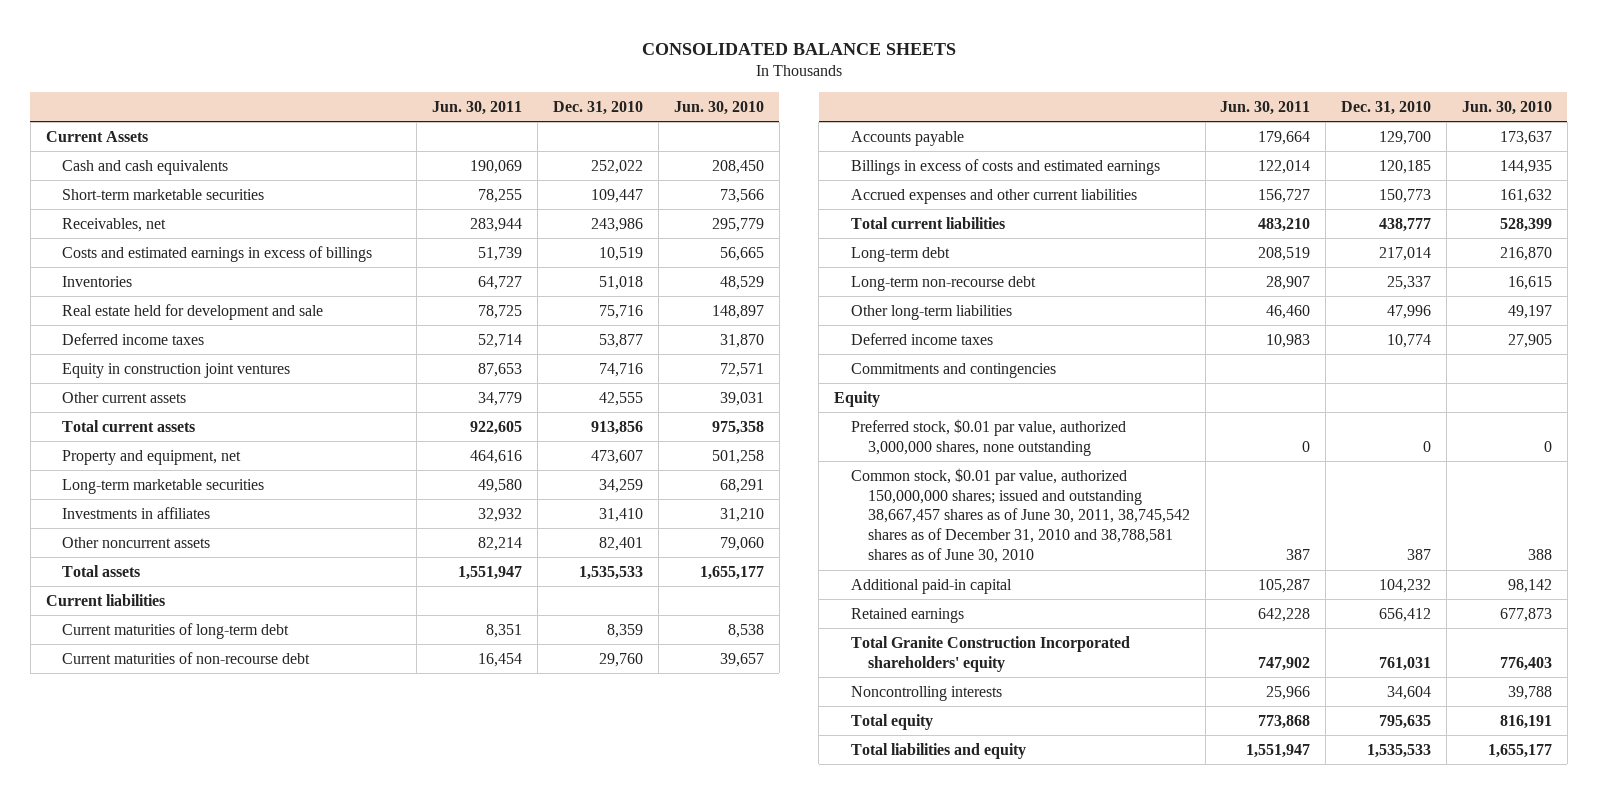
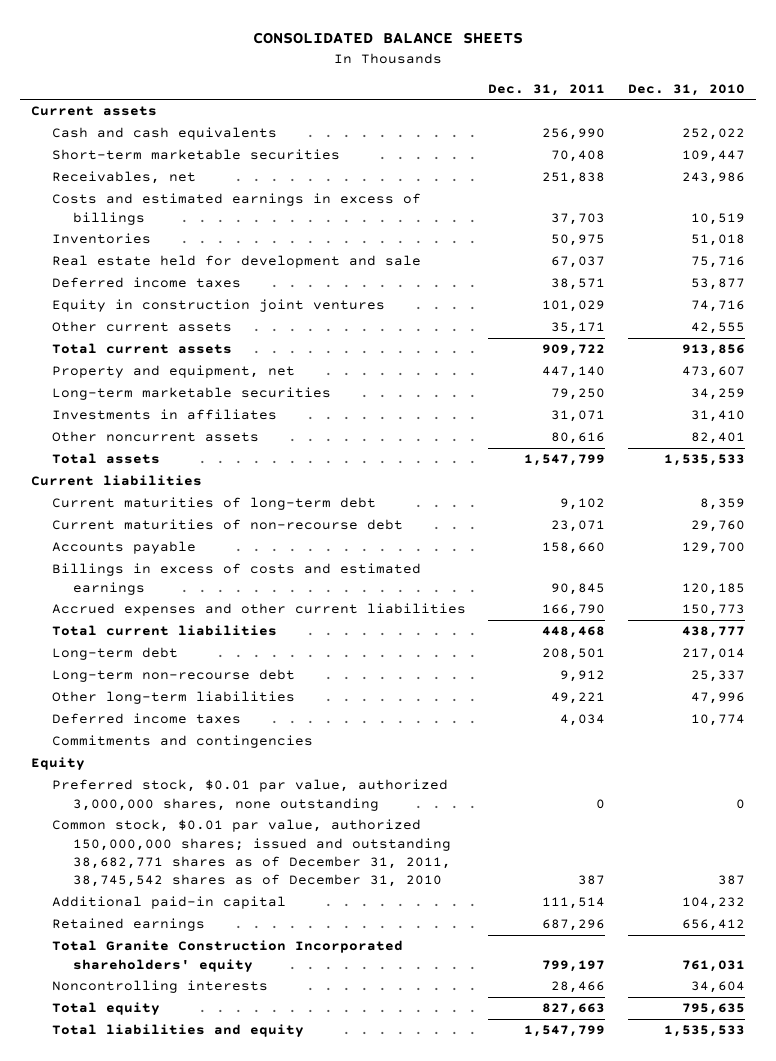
[432,100,523,115] Jun. 30, 2011 -> none
[673,100,764,115] Jun. 30, 2010 -> none
none -> [488,83,606,96] Dec. 31, 2011
[45,130,148,142] Current Assets -> [31,106,158,117] Current assets
[850,467,1190,564] Common stock, $0.01 par value, authorized 150,000,000 shares; issued and outstanding 38,667,457 shares as of June 30, 2011, 38,745,542 shares as of December 31, 2010 and 38,788,581 shares as of June 30, 2010 -> [52,819,452,887] Common stock, $0.01 par value, authorized 150,000,000 shares; issued and outstanding 38,682,771 shares as of December 31, 2011, 38,745,542 shares as of December 31, 2010

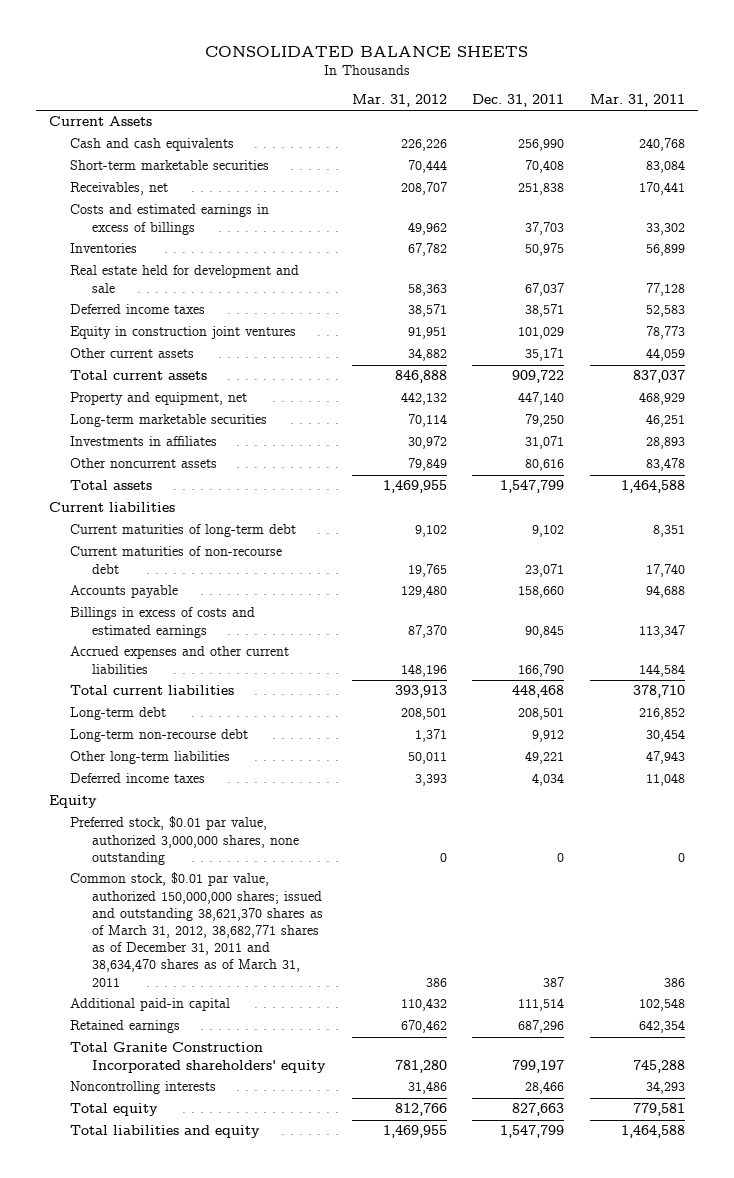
[627,83,745,96] Dec. 31, 2010 -> none
none -> [351,93,447,107] Mar. 31, 2012
none -> [590,93,686,107] Mar. 31, 2011
[31,106,158,117] Current assets -> [49,116,153,127] Current Assets
[52,735,314,749] Commitments and contingencies -> none
[52,819,452,887] Common stock, $0.01 par value, authorized 150,000,000 shares; issued and outstanding 38,682,771 shares as of December 31, 2011, 38,745,542 shares as of December 31, 2010 -> [70,872,323,987] Common stock, $0.01 par value, authorized 150,000,000 shares; issued and outstanding 38,621,370 shares as of March 31, 2012, 38,682,771 shares as of December 31, 2011 and 38,634,470 shares as of March 31, 2011

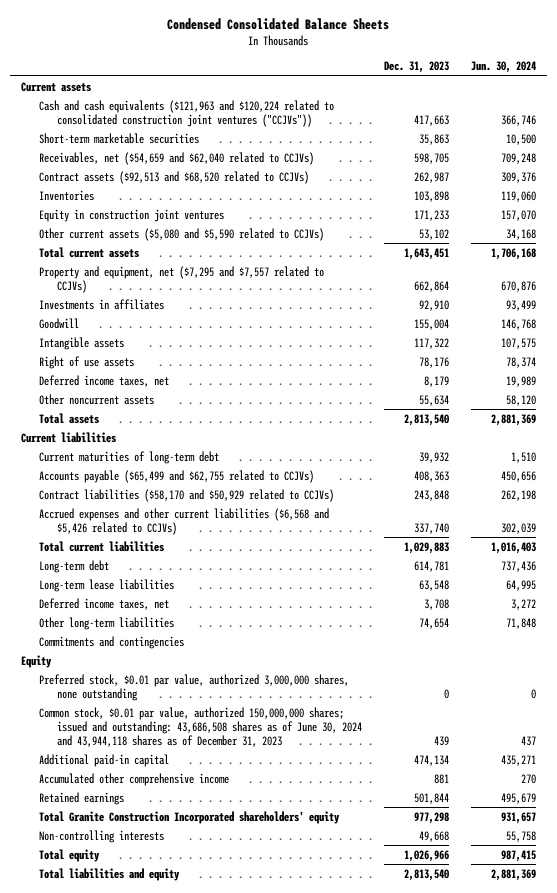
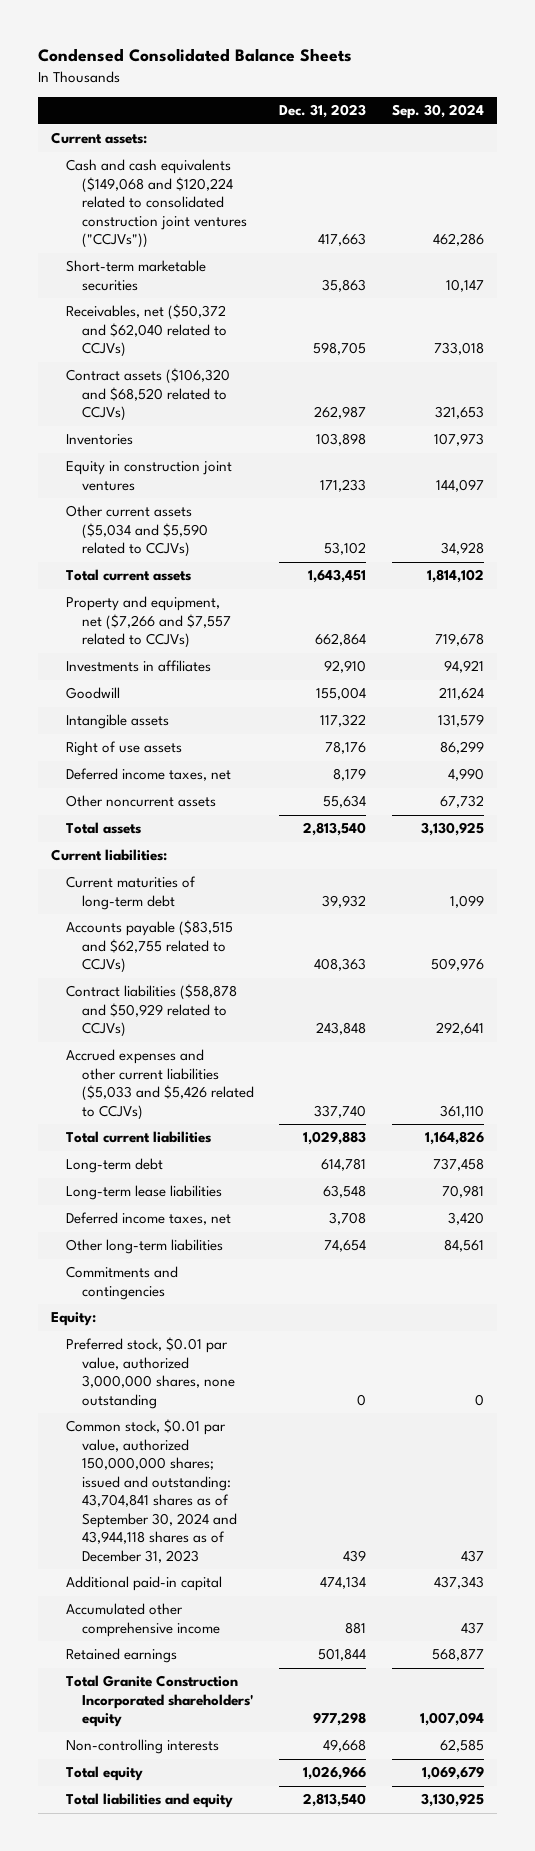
[470,61,536,74] Jun. 30, 2024 -> none
none -> [392,104,485,120] Sep. 30, 2024
[21,81,92,92] Current assets -> [50,132,147,145] Current assets:
[38,99,334,127] Cash and cash equivalents ($121,963 and $120,224 related to consolidated construction joint ventures ("CCJVs")) -> [66,159,247,249] Cash and cash equivalents ($149,068 and $120,224 related to consolidated construction joint ventures ("CCJVs"))
[38,151,314,165] Receivables, net ($54,659 and $62,040 related to CCJVs) -> [66,304,227,358] Receivables, net ($50,372 and $62,040 related to CCJVs)
[38,170,309,184] Contract assets ($92,513 and $68,520 related to CCJVs) -> [66,368,231,422] Contract assets ($106,320 and $68,520 related to CCJVs)
[38,227,324,241] Other current assets ($5,080 and $5,590 related to CCJVs) -> [66,505,208,558] Other current assets ($5,034 and $5,590 related to CCJVs)
[38,265,324,293] Property and equipment, net ($7,295 and $7,557 related to CCJVs) -> [66,596,231,649] Property and equipment, net ($7,266 and $7,557 related to CCJVs)
[21,431,117,443] Current liabilities -> [50,849,167,862] Current liabilities:
[38,469,314,483] Accounts payable ($65,499 and $62,755 related to CCJVs) -> [66,920,234,974] Accounts payable ($83,515 and $62,755 related to CCJVs)
[38,488,334,502] Contract liabilities ($58,170 and $50,929 related to CCJVs) -> [66,984,238,1038] Contract liabilities ($58,878 and $50,929 related to CCJVs)
[38,507,329,535] Accrued expenses and other current liabilities ($6,568 and $5,426 related to CCJVs) -> [66,1049,254,1120] Accrued expenses and other current liabilities ($5,033 and $5,426 related to CCJVs)
[21,654,53,668] Equity -> [50,1312,96,1327] Equity:
[38,706,362,747] Common stock, $0.01 par value, authorized 150,000,000 shares; issued and outstanding: 43,686,508 shares as of June 30, 2024 and 43,944,118 shares as of December 31, 2023 -> [66,1419,237,1563] Common stock, $0.01 par value, authorized 150,000,000 shares; issued and outstanding: 43,704,841 shares as of September 30, 2024 and 43,944,118 shares as of December 31, 2023

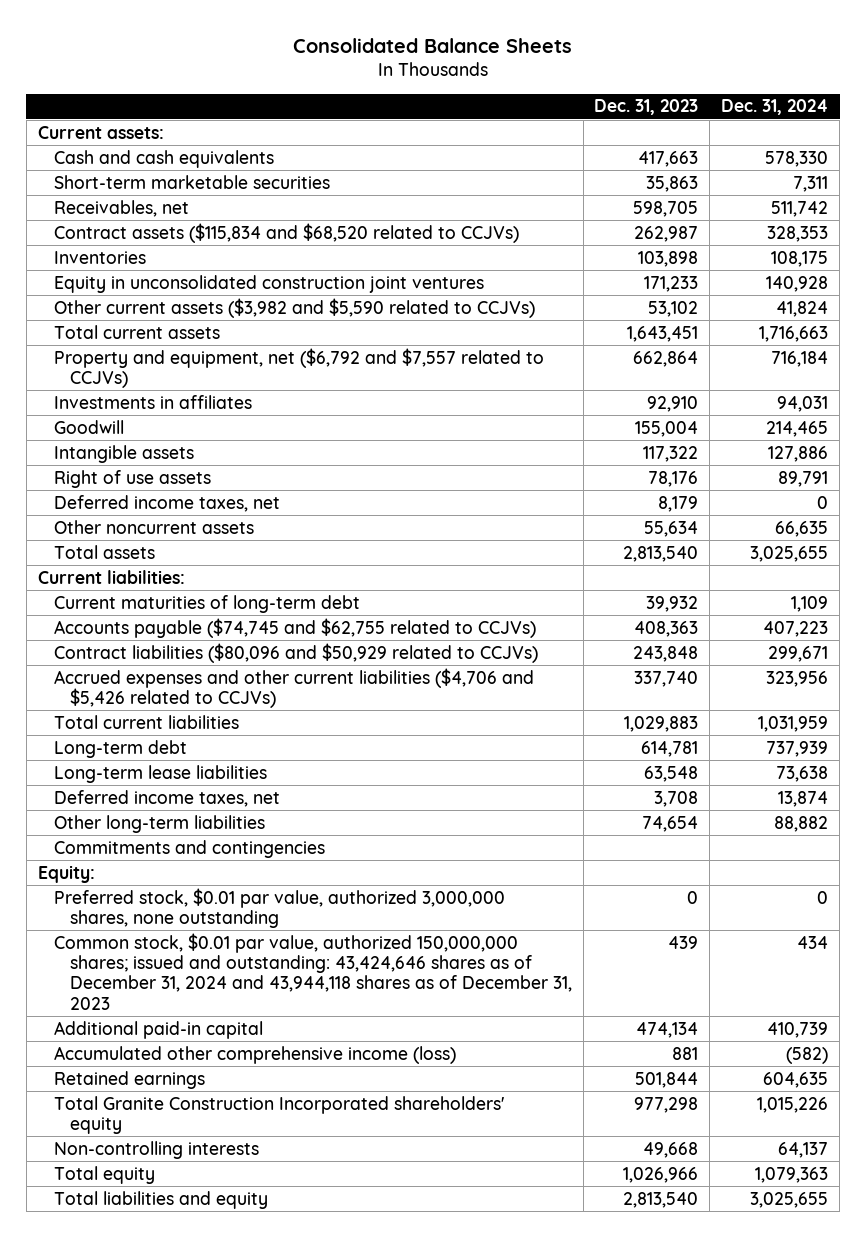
[37,48,352,63] Condensed Consolidated Balance Sheets -> [292,37,572,53] Consolidated Balance Sheets
[392,104,485,120] Sep. 30, 2024 -> none
none -> [721,99,829,116] Dec. 31, 2024
[66,159,247,249] Cash and cash equivalents ($149,068 and $120,224 related to consolidated construction joint ventures ("CCJVs")) -> [53,149,274,168] Cash and cash equivalents
[66,304,227,358] Receivables, net ($50,372 and $62,040 related to CCJVs) -> [53,199,189,217] Receivables, net
[66,368,231,422] Contract assets ($106,320 and $68,520 related to CCJVs) -> [53,222,519,243] Contract assets ($115,834 and $68,520 related to CCJVs)
[66,461,233,491] Equity in construction joint ventures -> [53,274,484,293] Equity in unconsolidated construction joint ventures
[66,505,208,558] Other current assets ($5,034 and $5,590 related to CCJVs) -> [53,297,535,318] Other current assets ($3,982 and $5,590 related to CCJVs)
[66,596,231,649] Property and equipment, net ($7,266 and $7,557 related to CCJVs) -> [53,347,544,389] Property and equipment, net ($6,792 and $7,557 related to CCJVs)
[66,920,234,974] Accounts payable ($83,515 and $62,755 related to CCJVs) -> [53,617,536,638] Accounts payable ($74,745 and $62,755 related to CCJVs)
[66,984,238,1038] Contract liabilities ($58,878 and $50,929 related to CCJVs) -> [53,642,538,663] Contract liabilities ($80,096 and $50,929 related to CCJVs)
[66,1049,254,1120] Accrued expenses and other current liabilities ($5,033 and $5,426 related to CCJVs) -> [53,667,534,709] Accrued expenses and other current liabilities ($4,706 and $5,426 related to CCJVs)
[66,1419,237,1563] Common stock, $0.01 par value, authorized 150,000,000 shares; issued and outstanding: 43,704,841 shares as of September 30, 2024 and 43,944,118 shares as of December 31, 2023 -> [53,932,572,1010] Common stock, $0.01 par value, authorized 150,000,000 shares; issued and outstanding: 43,424,646 shares as of December 31, 2024 and 43,944,118 shares as of December 31, 2023
[66,1603,220,1637] Accumulated other comprehensive income -> [53,1045,456,1064] Accumulated other comprehensive income (loss)

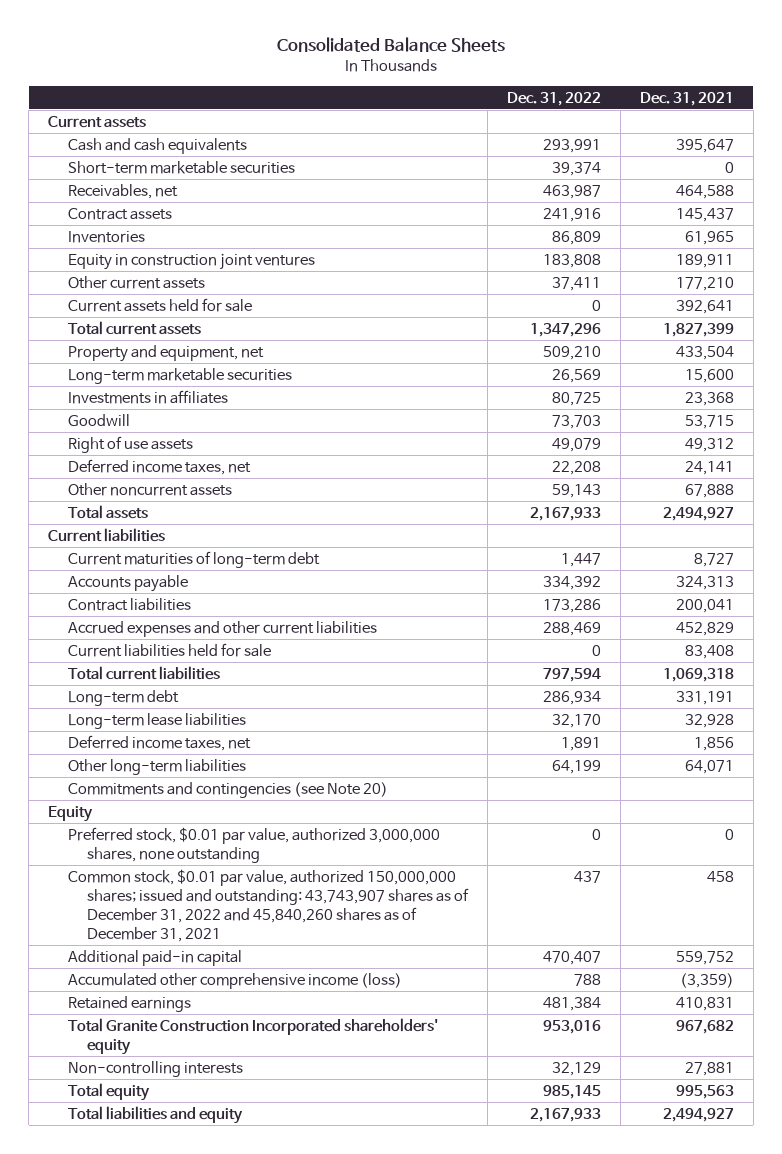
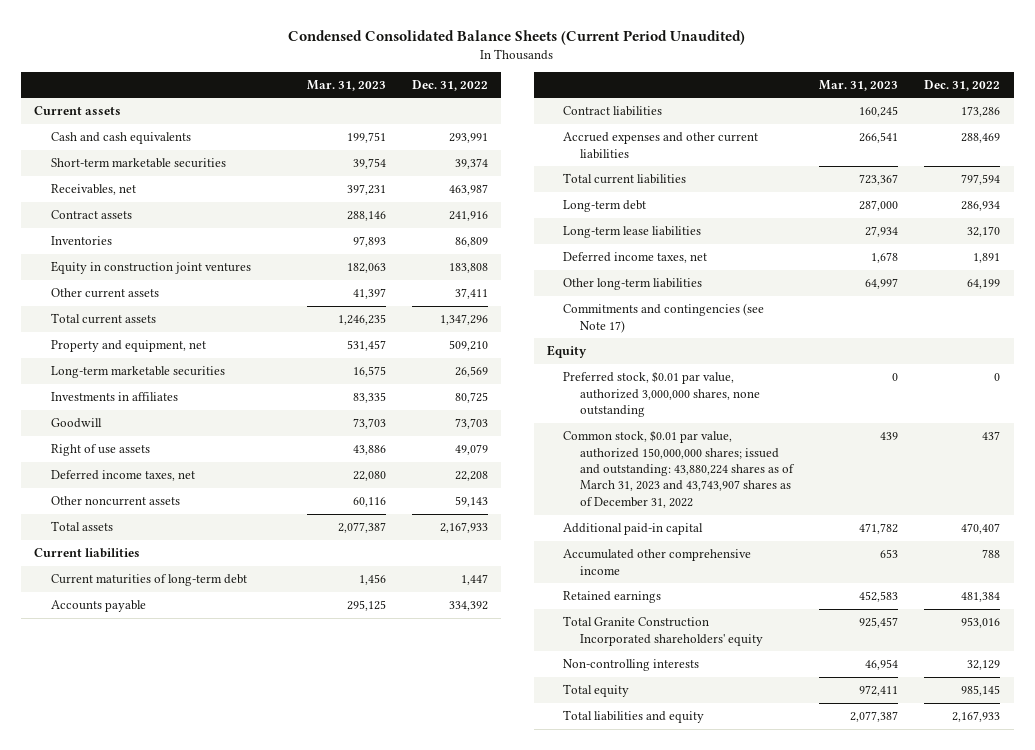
[277,37,506,53] Consolidated Balance Sheets -> [288,30,746,46] Condensed Consolidated Balance Sheets (Current Period Unaudited)
[640,91,735,106] Dec. 31, 2021 -> none
none -> [307,79,387,91] Mar. 31, 2023
[67,297,252,312] Current assets held for sale -> none
[67,642,271,657] Current liabilities held for sale -> none
[67,781,388,798] Commitments and contingencies (see Note 20) -> [563,303,765,333] Commitments and contingencies (see Note 17)
[67,868,470,942] Common stock, $0.01 par value, authorized 150,000,000 shares; issued and outstanding: 43,743,907 shares as of December 31, 2022 and 45,840,260 shares as of December 31, 2021 -> [563,430,796,508] Common stock, $0.01 par value, authorized 150,000,000 shares; issued and outstanding: 43,880,224 shares as of March 31, 2023 and 43,743,907 shares as of December 31, 2022
[67,972,402,989] Accumulated other comprehensive income (loss) -> [563,549,752,575] Accumulated other comprehensive income

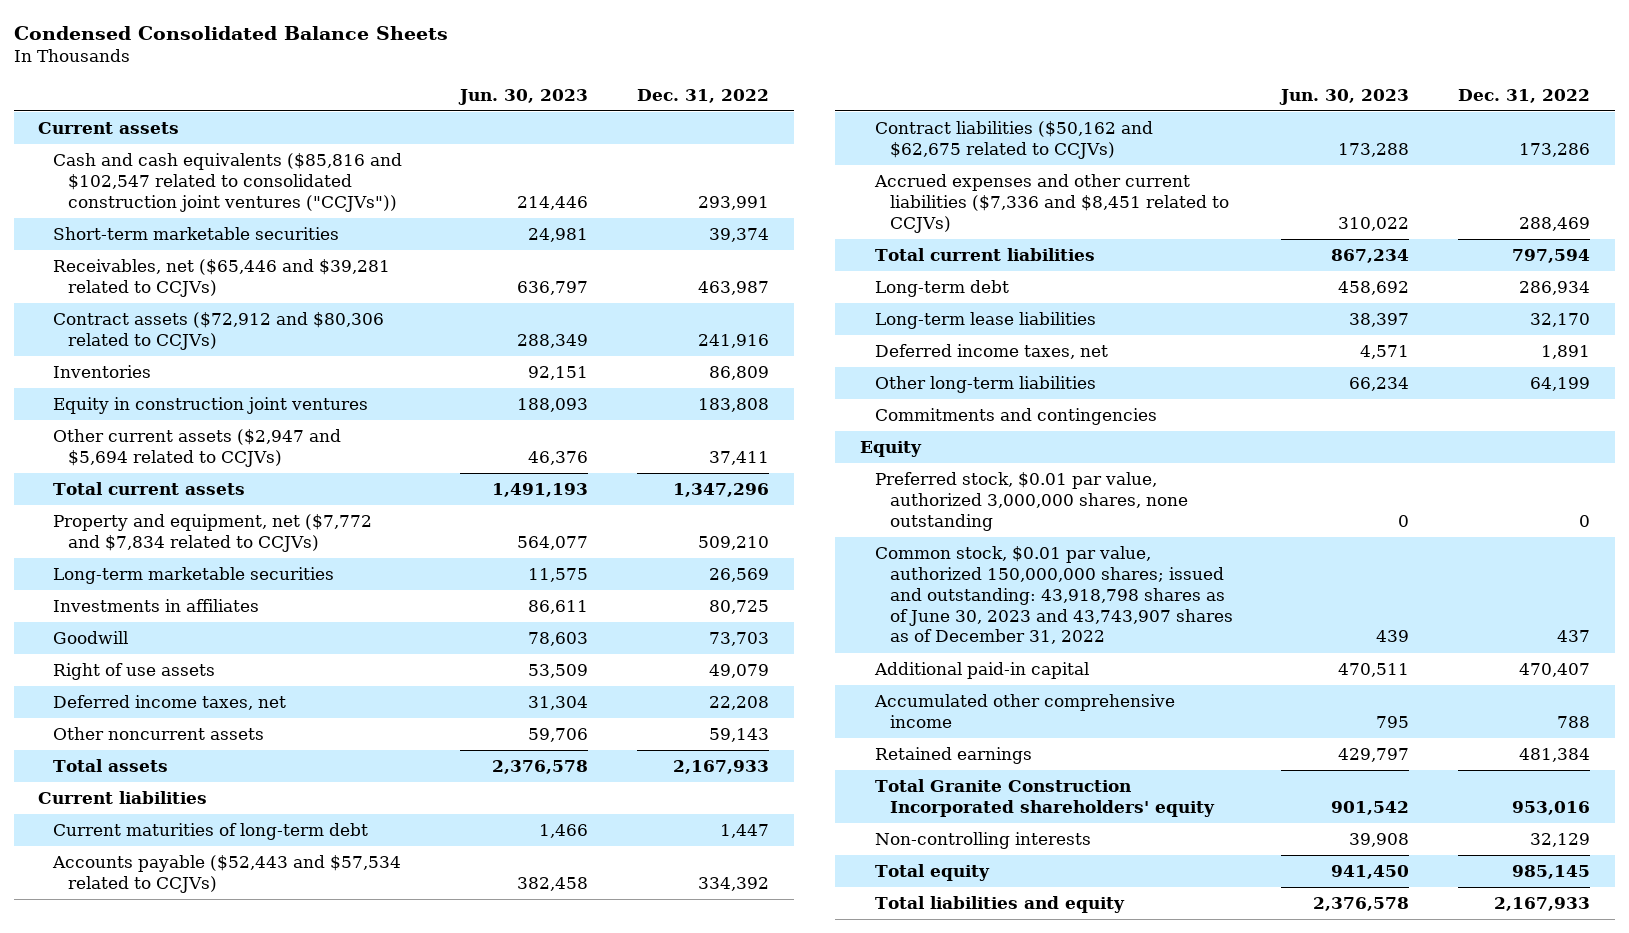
[288,30,746,46] Condensed Consolidated Balance Sheets (Current Period Unaudited) -> [13,25,448,40] Condensed Consolidated Balance Sheets
[307,79,387,91] Mar. 31, 2023 -> none
none -> [458,88,589,105] Jun. 30, 2023
[51,132,192,145] Cash and cash equivalents -> [53,153,403,212] Cash and cash equivalents ($85,816 and $102,547 related to consolidated construction joint ventures ("CCJVs"))
[51,184,137,196] Receivables, net -> [53,259,391,297] Receivables, net ($65,446 and $39,281 related to CCJVs)
[51,210,133,220] Contract assets -> [53,312,385,350] Contract assets ($72,912 and $80,306 related to CCJVs)
[51,288,160,299] Other current assets -> [53,429,342,467] Other current assets ($2,947 and $5,694 related to CCJVs)
[51,340,207,353] Property and equipment, net -> [53,514,373,552] Property and equipment, net ($7,772 and $7,834 related to CCJVs)
[51,600,147,613] Accounts payable -> [52,855,402,893] Accounts payable ($52,443 and $57,534 related to CCJVs)
[563,106,663,117] Contract liabilities -> [874,121,1153,159] Contract liabilities ($50,162 and $62,675 related to CCJVs)
[563,132,759,159] Accrued expenses and other current liabilities -> [873,174,1229,233] Accrued expenses and other current liabilities ($7,336 and $8,451 related to CCJVs)
[563,303,765,333] Commitments and contingencies (see Note 17) -> [874,408,1157,426] Commitments and contingencies
[563,430,796,508] Common stock, $0.01 par value, authorized 150,000,000 shares; issued and outstanding: 43,880,224 shares as of March 31, 2023 and 43,743,907 shares as of December 31, 2022 -> [874,546,1233,645] Common stock, $0.01 par value, authorized 150,000,000 shares; issued and outstanding: 43,918,798 shares as of June 30, 2023 and 43,743,907 shares as of December 31, 2022

